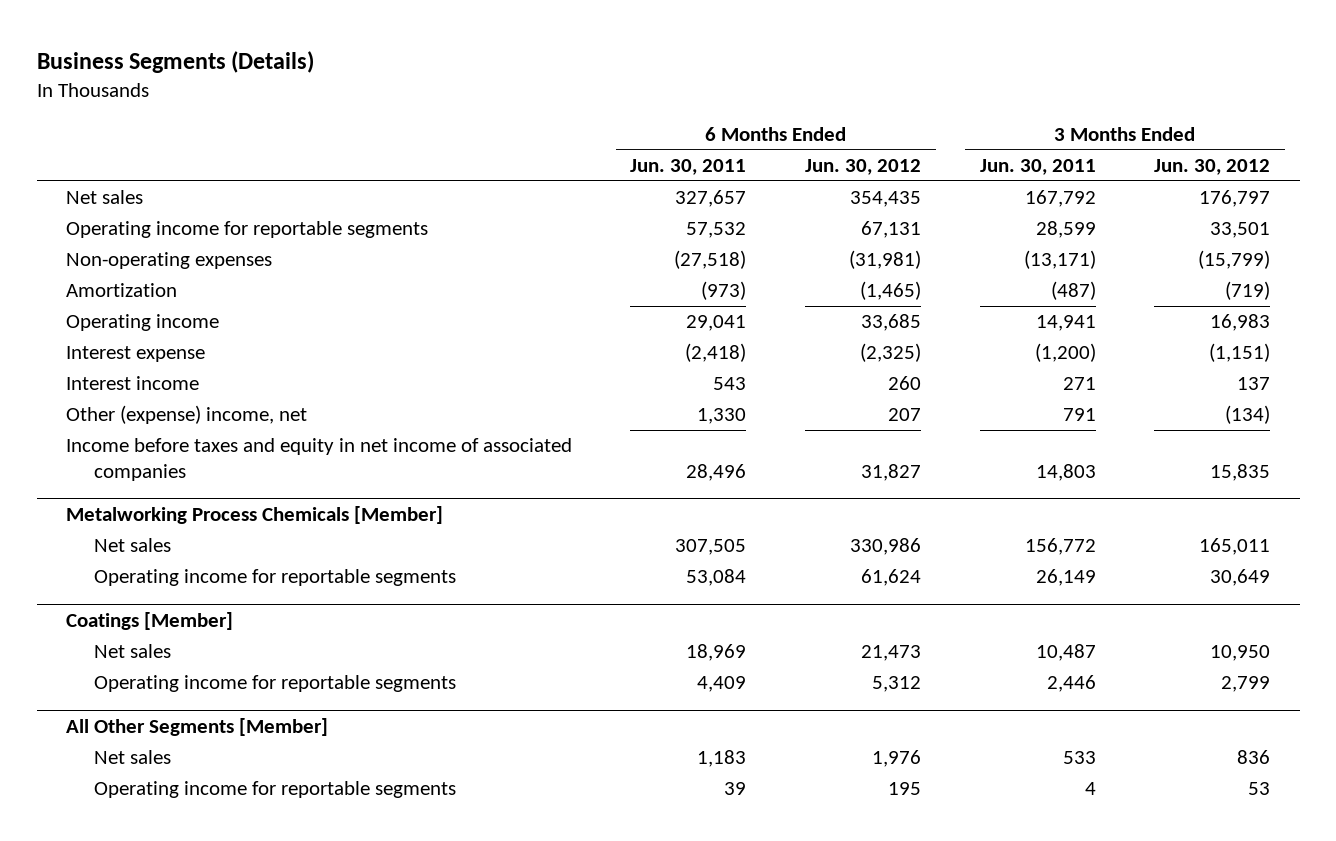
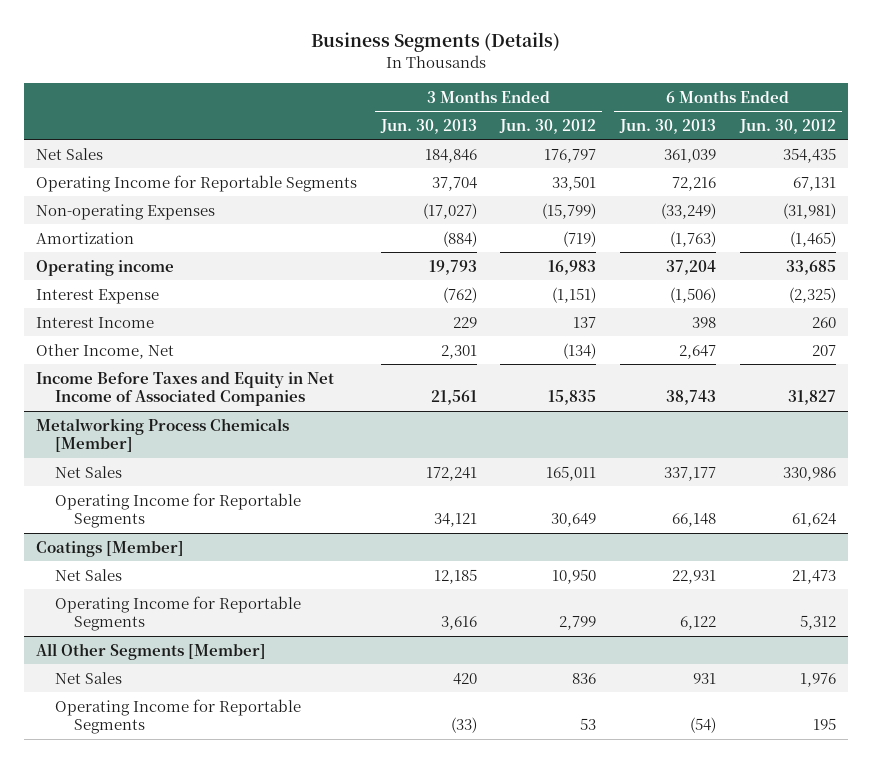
[630,158,747,175] Jun. 30, 2011 -> none
[979,158,1096,175] Jun. 30, 2011 -> none
none -> [379,118,477,134] Jun. 30, 2013
none -> [619,118,717,134] Jun. 30, 2013
[65,190,143,205] Net sales -> [35,147,103,160] Net Sales
[65,221,428,239] Operating income for reportable segments -> [35,174,357,192] Operating Income for Reportable Segments
[65,252,272,270] Non-operating expenses -> [35,203,215,220] Non-operating Expenses
[65,346,205,363] Interest expense -> [35,288,159,304] Interest Expense
[65,376,199,391] Interest income -> [35,316,154,328] Interest Income
[65,405,307,425] Other (expense) income, net -> [35,343,174,359] Other Income, Net
[65,438,572,481] Income before taxes and equity in net income of associated companies -> [35,371,334,407] Income Before Taxes and Equity in Net Income of Associated Companies
[93,538,171,553] Net sales -> [54,465,122,478] Net Sales
[93,569,456,587] Operating income for reportable segments -> [54,492,301,529] Operating Income for Reportable Segments
[93,644,171,659] Net sales -> [54,568,122,581] Net Sales
[93,675,456,693] Operating income for reportable segments -> [54,595,301,632] Operating Income for Reportable Segments
[93,750,171,765] Net sales -> [54,671,122,684] Net Sales
[93,781,456,799] Operating income for reportable segments -> [54,698,301,735] Operating Income for Reportable Segments

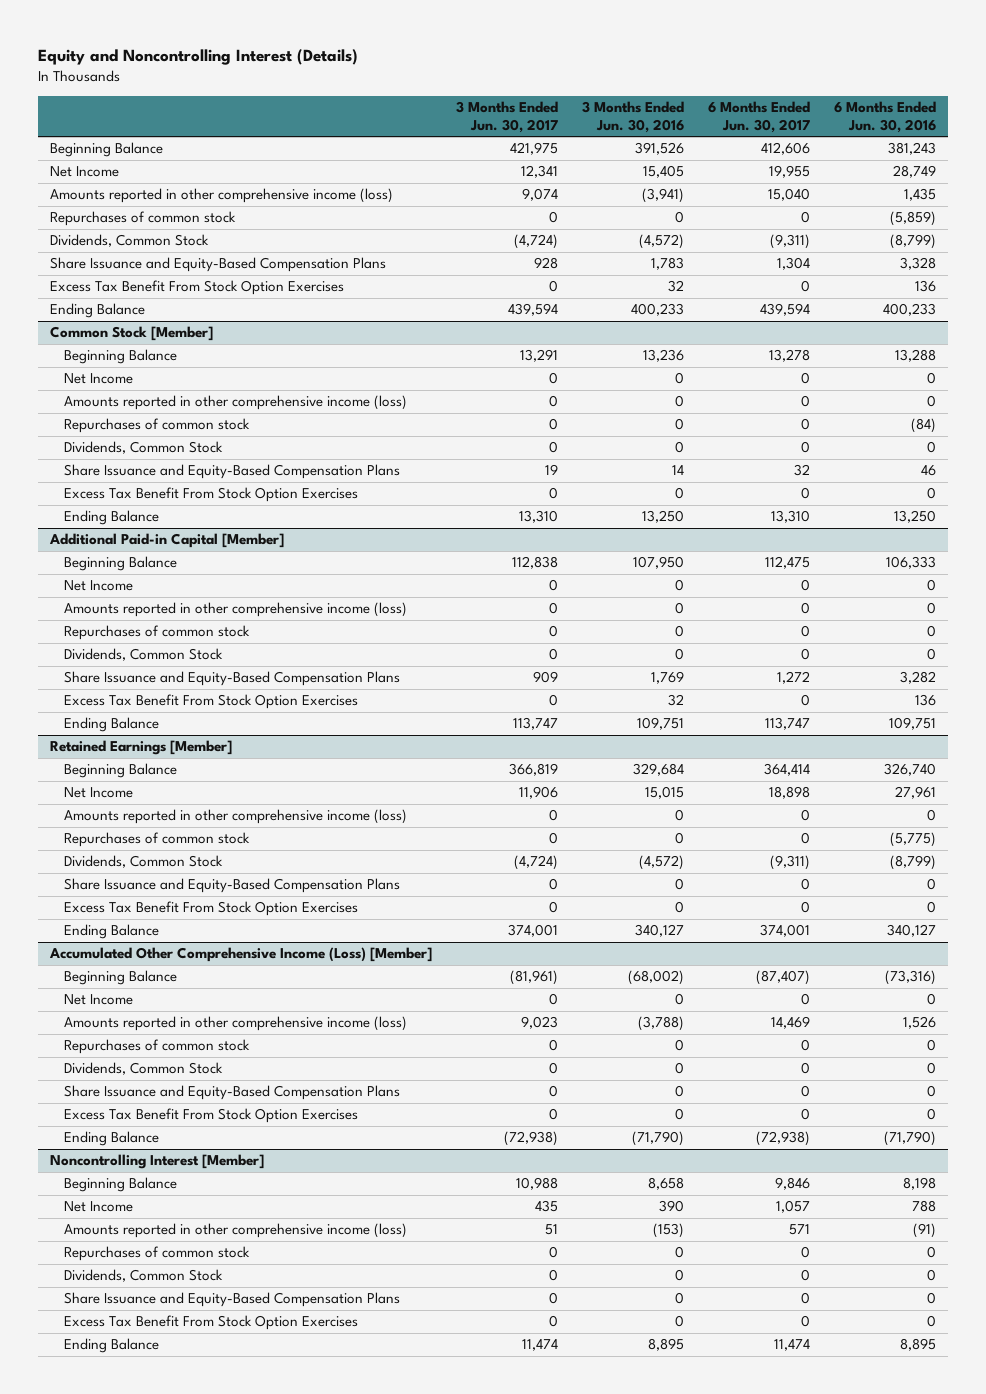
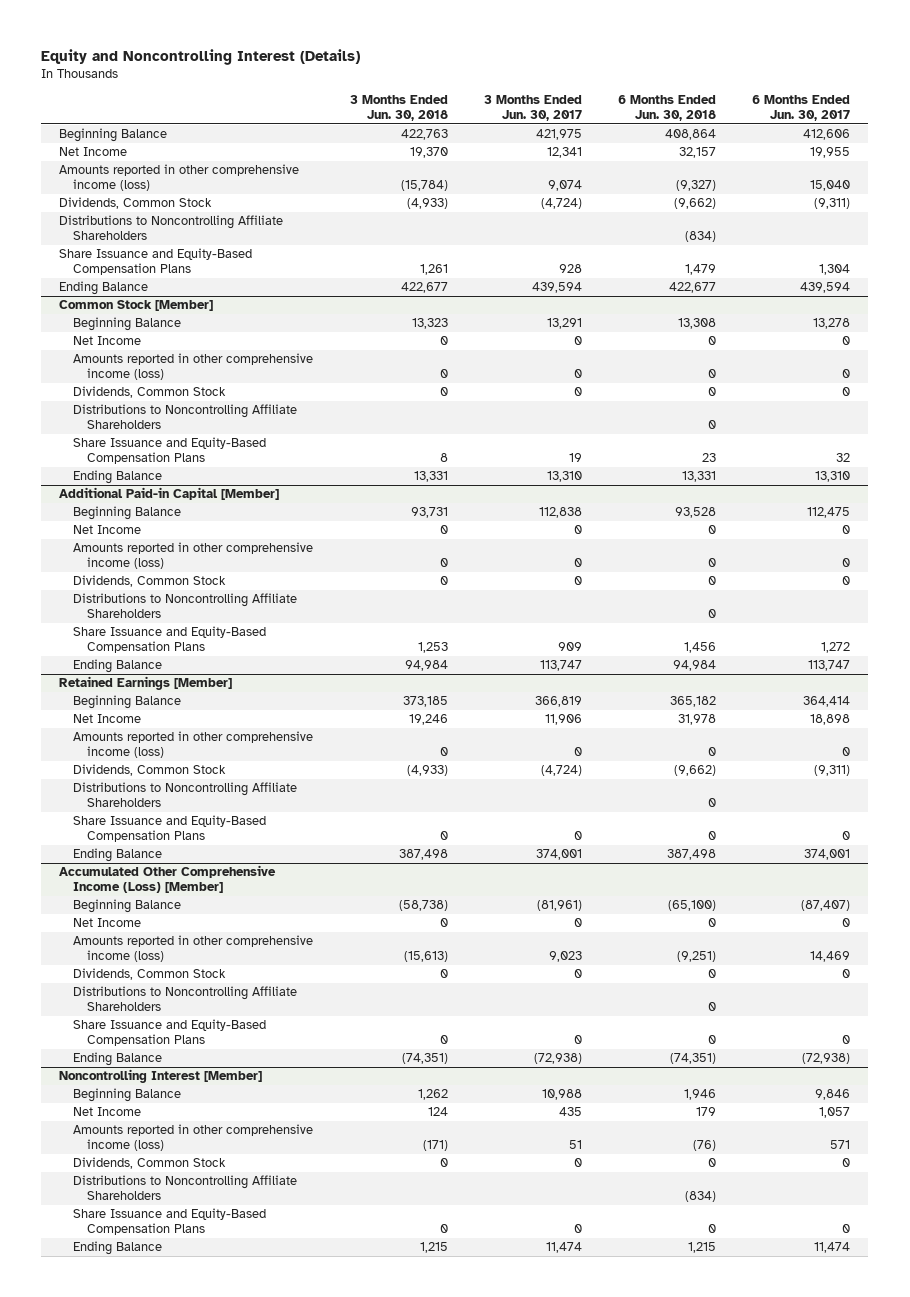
[582,100,685,133] 3 Months Ended Jun. 30, 2016 -> none
[834,100,937,133] 6 Months Ended Jun. 30, 2016 -> none
none -> [349,95,448,122] 3 Months Ended Jun. 30, 2018
none -> [618,95,717,122] 6 Months Ended Jun. 30, 2018
[49,211,236,227] Repurchases of common stock -> none
none -> [59,215,284,241] Distributions to Noncontrolling Affiliate Shareholders
[49,280,344,296] Excess Tax Benefit From Stock Option Exercises -> none
[64,418,251,434] Repurchases of common stock -> none
none -> [73,404,298,430] Distributions to Noncontrolling Affiliate Shareholders
[64,487,359,503] Excess Tax Benefit From Stock Option Exercises -> none
[64,625,251,641] Repurchases of common stock -> none
none -> [73,593,298,619] Distributions to Noncontrolling Affiliate Shareholders
[64,694,359,710] Excess Tax Benefit From Stock Option Exercises -> none
[64,832,251,848] Repurchases of common stock -> none
none -> [73,782,298,808] Distributions to Noncontrolling Affiliate Shareholders
[64,901,359,917] Excess Tax Benefit From Stock Option Exercises -> none
[64,1039,251,1055] Repurchases of common stock -> none
none -> [73,986,298,1012] Distributions to Noncontrolling Affiliate Shareholders
[64,1108,359,1124] Excess Tax Benefit From Stock Option Exercises -> none
[64,1246,251,1262] Repurchases of common stock -> none
none -> [73,1175,298,1201] Distributions to Noncontrolling Affiliate Shareholders
[64,1315,359,1331] Excess Tax Benefit From Stock Option Exercises -> none

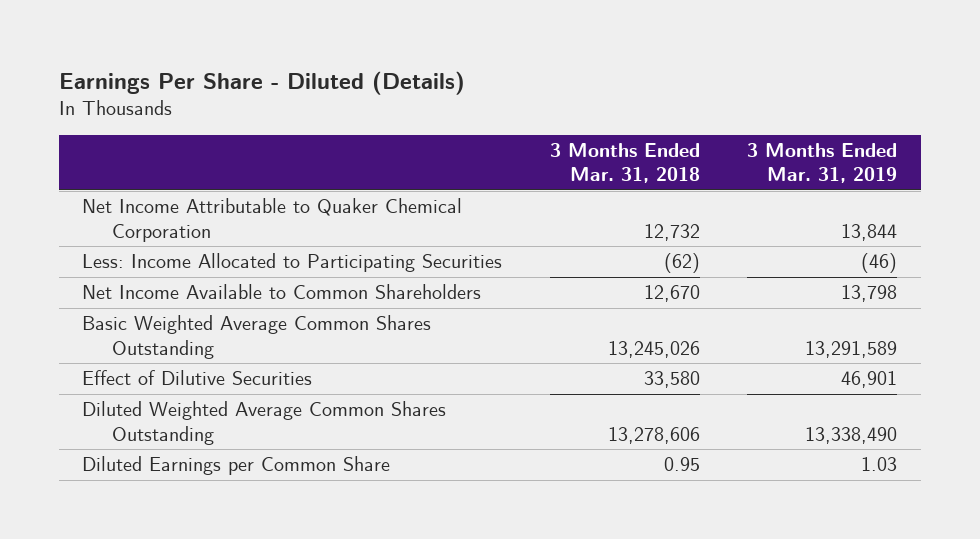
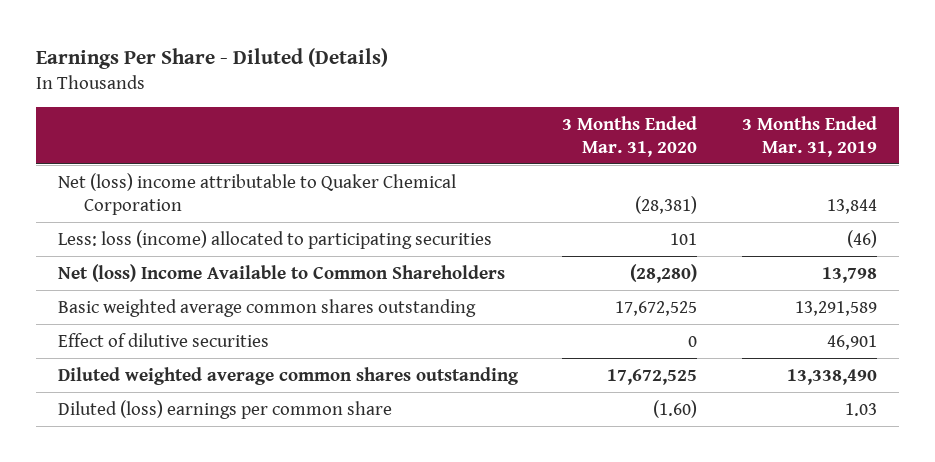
[549,143,700,184] 3 Months Ended Mar. 31, 2018 -> none
none -> [562,115,698,157] 3 Months Ended Mar. 31, 2020
[82,198,463,242] Net Income Attributable to Quaker Chemical Corporation -> [57,172,456,215] Net (loss) income attributable to Quaker Chemical Corporation
[82,253,503,273] Less: Income Allocated to Participating Securities -> [57,229,492,249] Less: loss (income) allocated to participating securities
[82,284,482,300] Net Income Available to Common Shareholders -> [57,263,505,282] Net (loss) Income Available to Common Shareholders
[82,315,432,359] Basic Weighted Average Common Shares Outstanding -> [57,298,476,317] Basic weighted average common shares outstanding
[82,370,313,386] Effect of Dilutive Securities -> [57,332,269,347] Effect of dilutive securities
[82,401,447,445] Diluted Weighted Average Common Shares Outstanding -> [57,366,519,385] Diluted weighted average common shares outstanding
[82,456,391,476] Diluted Earnings per Common Share -> [57,399,392,419] Diluted (loss) earnings per common share

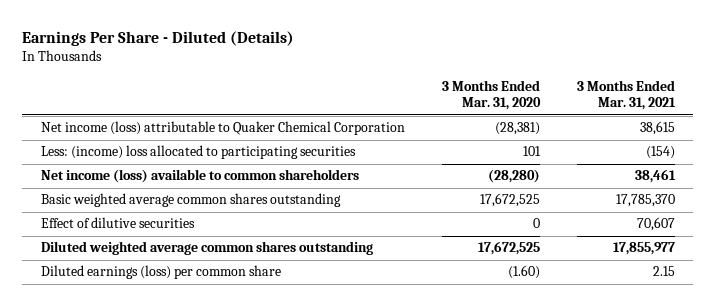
[742,115,878,157] 3 Months Ended Mar. 31, 2019 -> none
none -> [576,79,676,111] 3 Months Ended Mar. 31, 2021
[57,172,456,215] Net (loss) income attributable to Quaker Chemical Corporation -> [40,121,405,136] Net income (loss) attributable to Quaker Chemical Corporation
[57,229,492,249] Less: loss (income) allocated to participating securities -> [40,145,356,160] Less: (income) loss allocated to participating securities
[57,263,505,282] Net (loss) Income Available to Common Shareholders -> [40,169,359,184] Net income (loss) available to common shareholders
[57,399,392,419] Diluted (loss) earnings per common share -> [40,265,281,280] Diluted earnings (loss) per common share

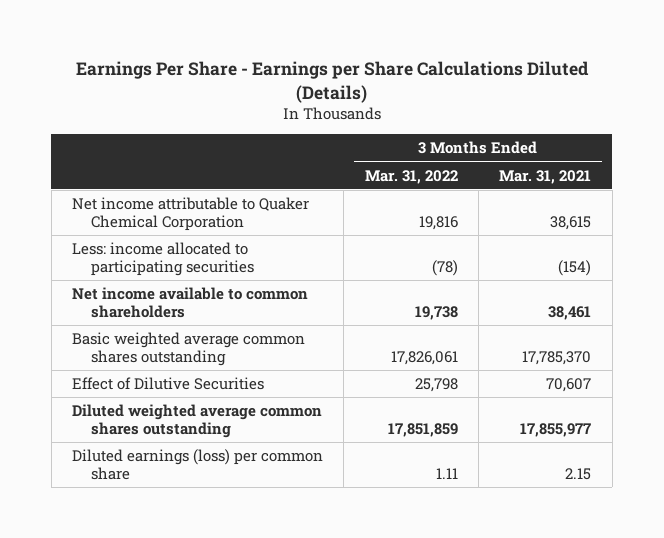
[22,30,295,46] Earnings Per Share - Diluted (Details) -> [75,60,589,103] Earnings Per Share - Earnings per Share Calculations Diluted (Details)
[441,79,541,111] 3 Months Ended Mar. 31, 2020 -> none
none -> [364,169,458,184] Mar. 31, 2022
[40,121,405,136] Net income (loss) attributable to Quaker Chemical Corporation -> [72,197,310,232] Net income attributable to Quaker Chemical Corporation
[40,145,356,160] Less: (income) loss allocated to participating securities -> [72,242,254,277] Less: income allocated to participating securities
[40,169,359,184] Net income (loss) available to common shareholders -> [72,287,309,319] Net income available to common shareholders
[40,217,195,229] Effect of dilutive securities -> [72,377,265,391] Effect of Dilutive Securities

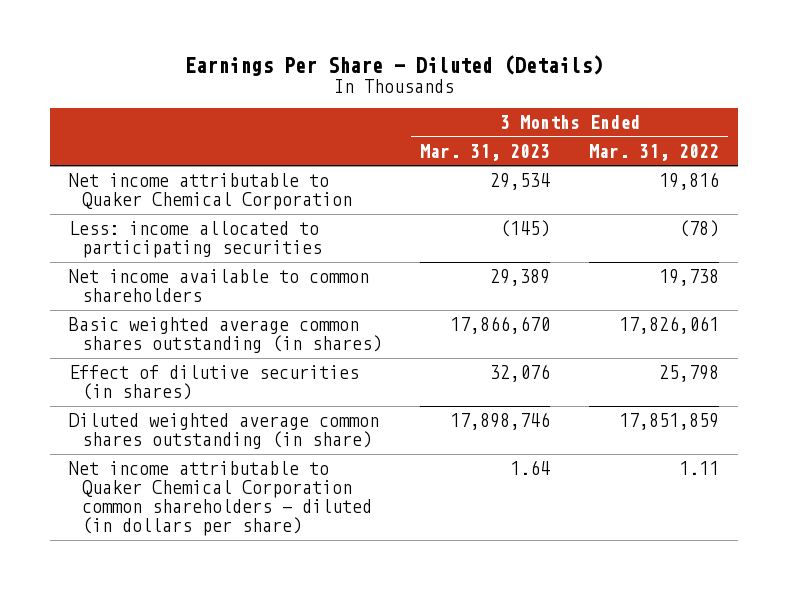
[75,60,589,103] Earnings Per Share - Earnings per Share Calculations Diluted (Details) -> [184,54,603,76] Earnings Per Share - Diluted (Details)
[499,169,592,184] Mar. 31, 2021 -> none
none -> [420,143,551,161] Mar. 31, 2023
[72,332,306,367] Basic weighted average common shares outstanding -> [68,317,383,354] Basic weighted average common shares outstanding (in shares)
[72,377,265,391] Effect of Dilutive Securities -> [68,365,359,401] Effect of dilutive securities (in shares)
[72,404,323,439] Diluted weighted average common shares outstanding -> [68,413,379,450] Diluted weighted average common shares outstanding (in share)
[72,449,324,481] Diluted earnings (loss) per common share -> [68,461,373,537] Net income attributable to Quaker Chemical Corporation common shareholders - diluted (in dollars per share)

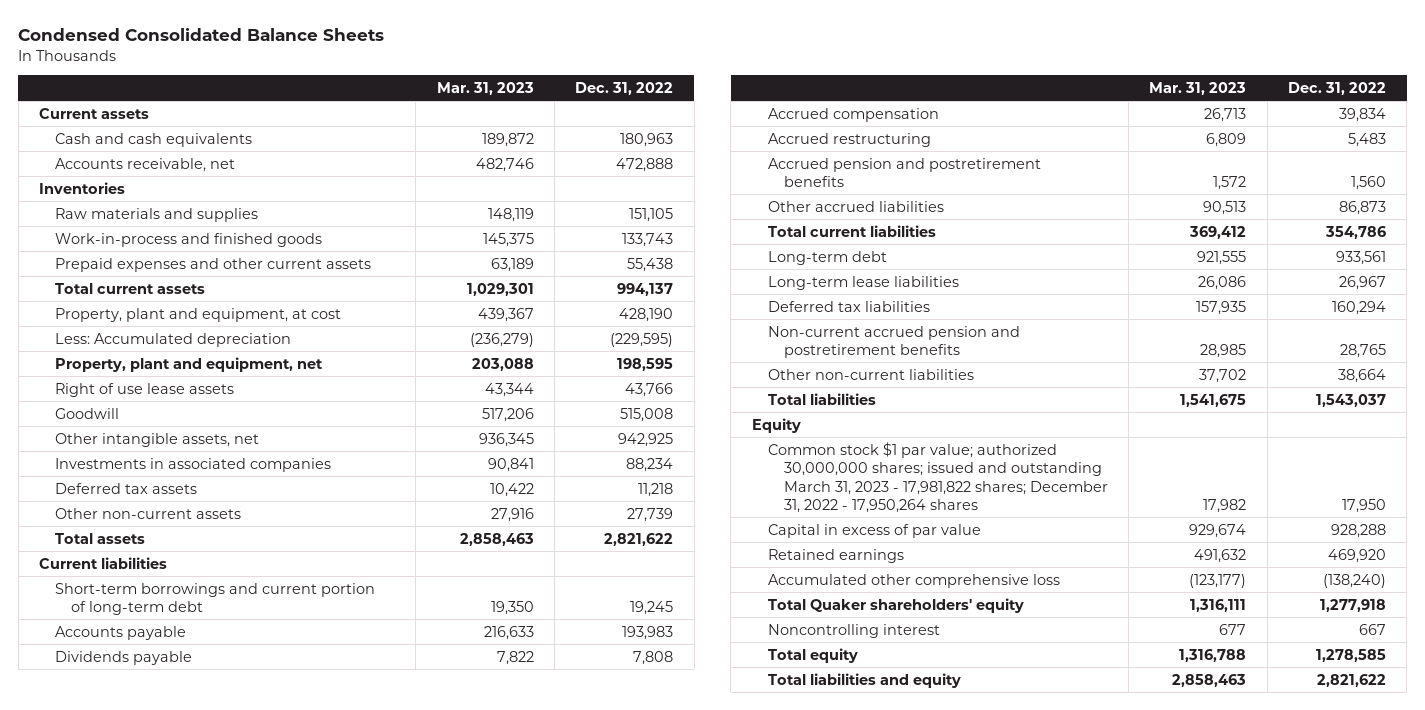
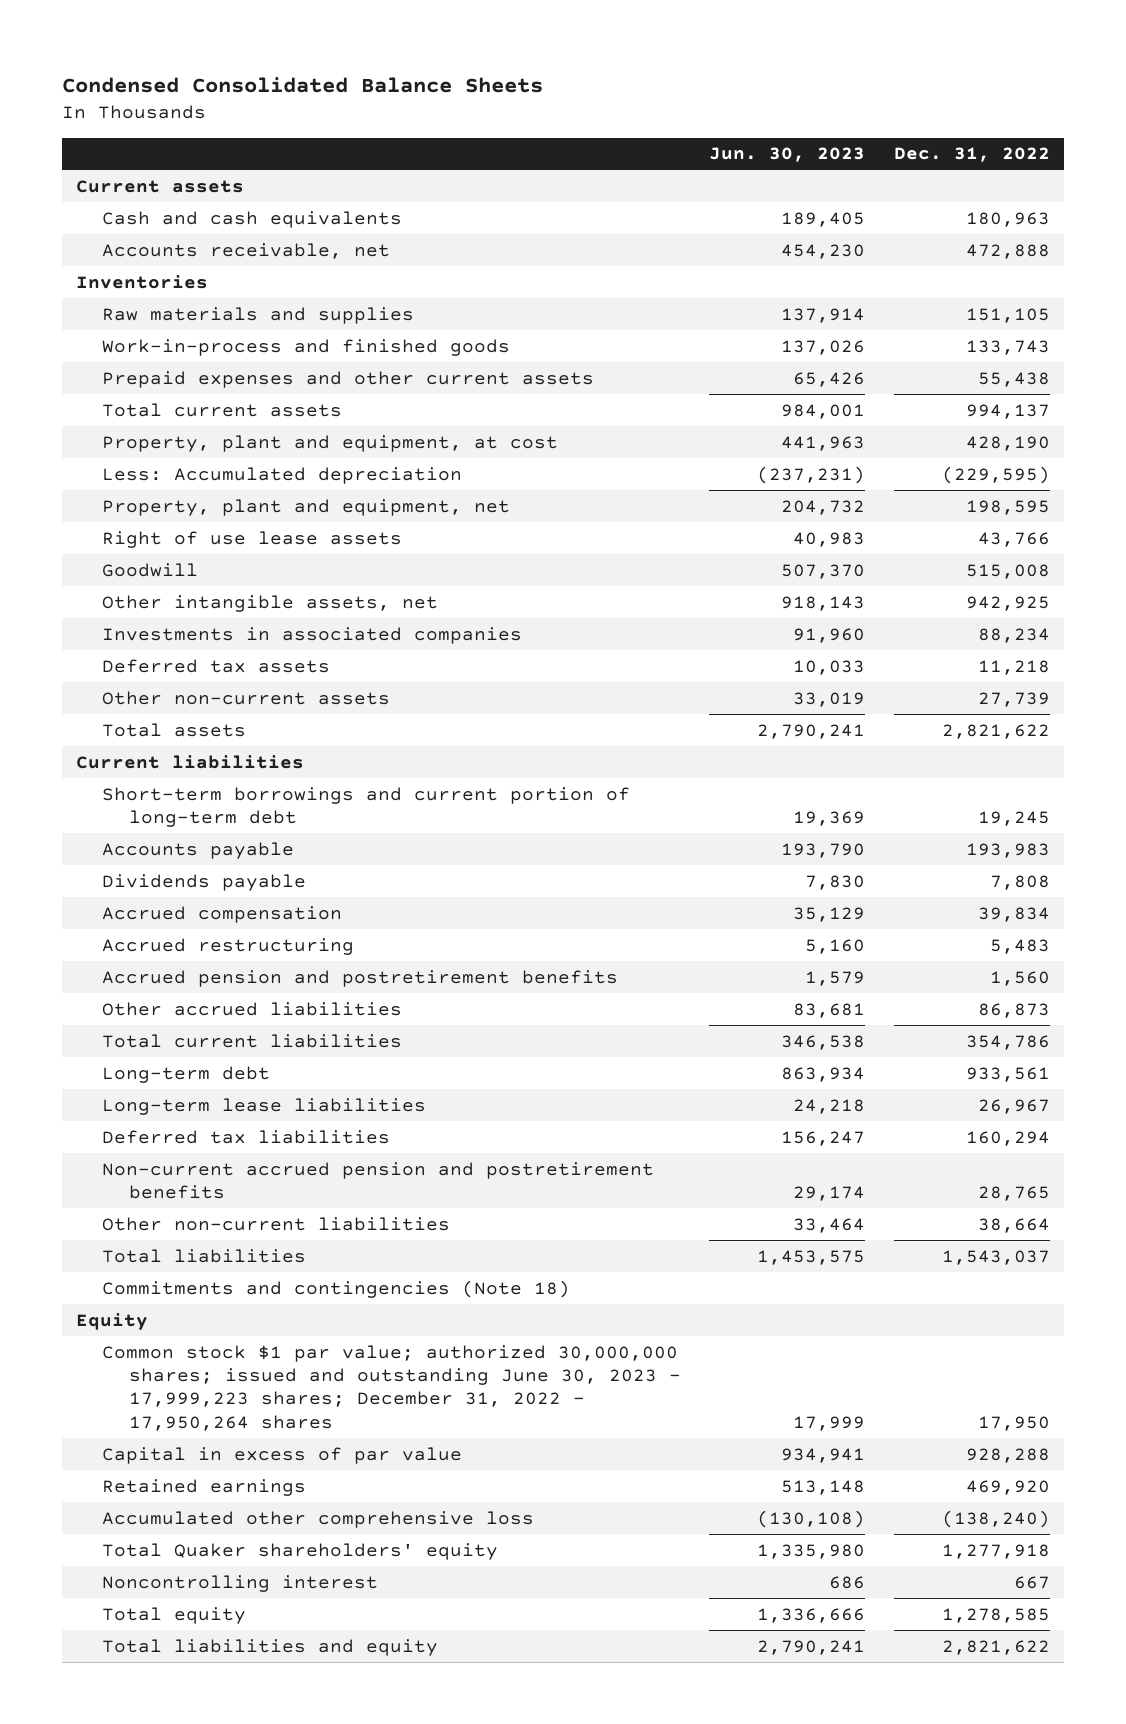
[436,81,534,95] Mar. 31, 2023 -> none
none -> [709,147,866,163] Jun. 30, 2023
none -> [102,1279,571,1298] Commitments and contingencies (Note 18)
[767,441,1108,514] Common stock $1 par value; authorized 30,000,000 shares; issued and outstanding March 31, 2023 - 17,981,822 shares; December 31, 2022 - 17,950,264 shares -> [102,1344,681,1431] Common stock $1 par value; authorized 30,000,000 shares; issued and outstanding June 30, 2023 - 17,999,223 shares; December 31, 2022 - 17,950,264 shares

